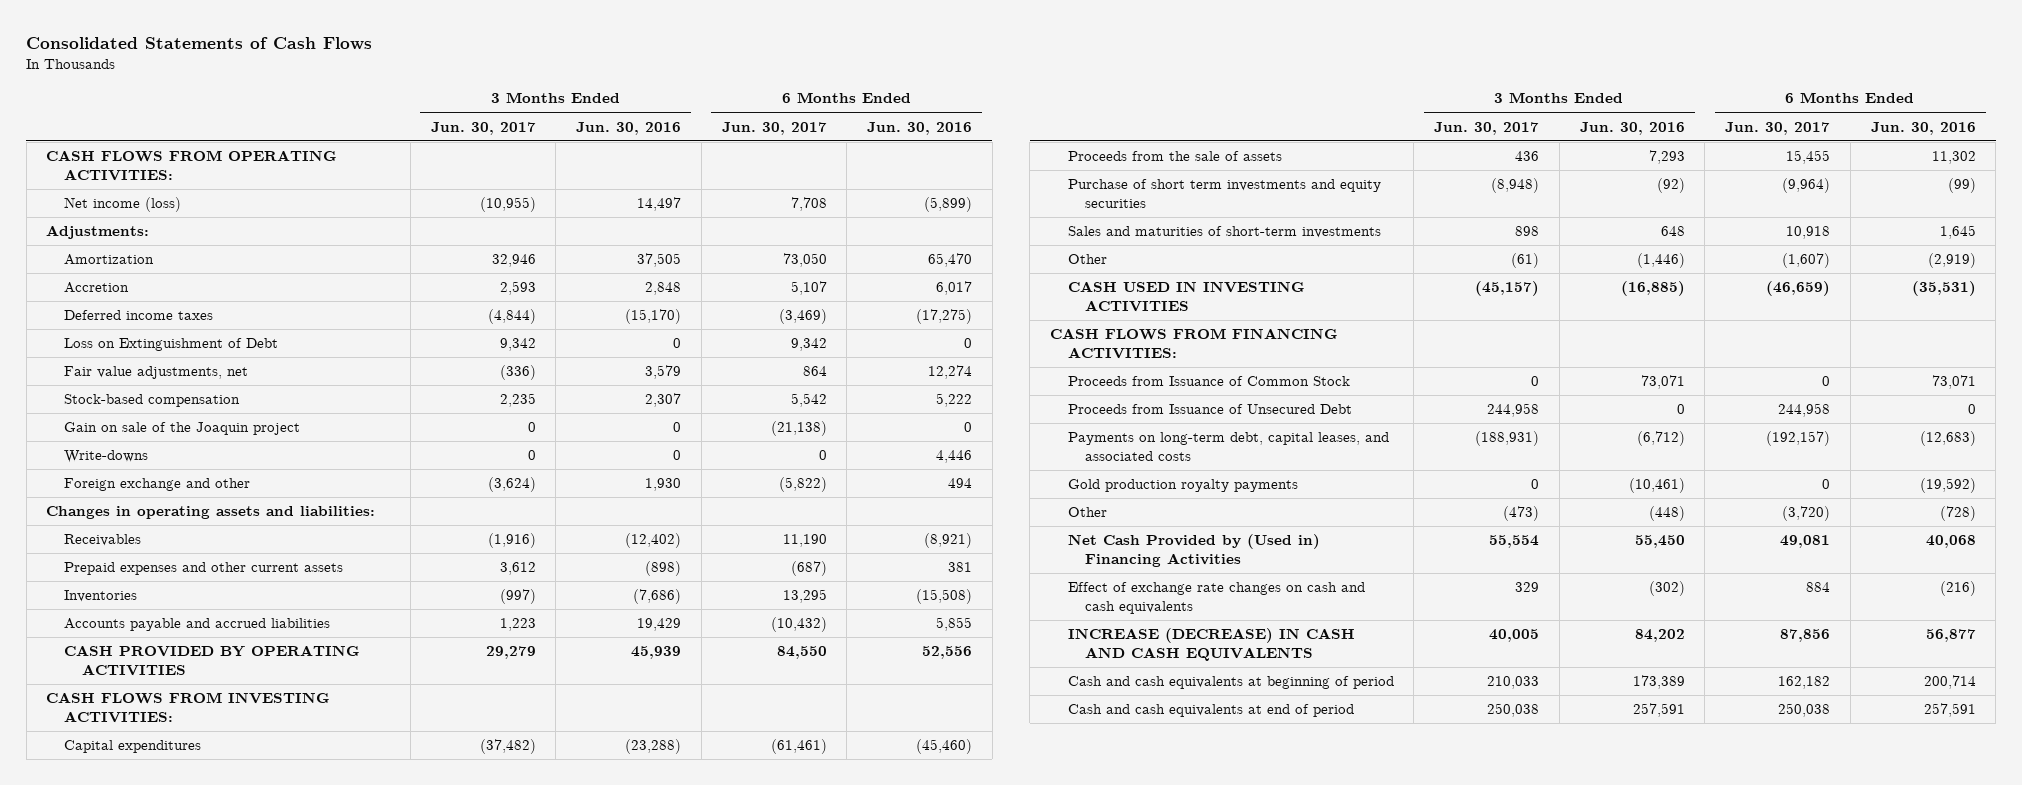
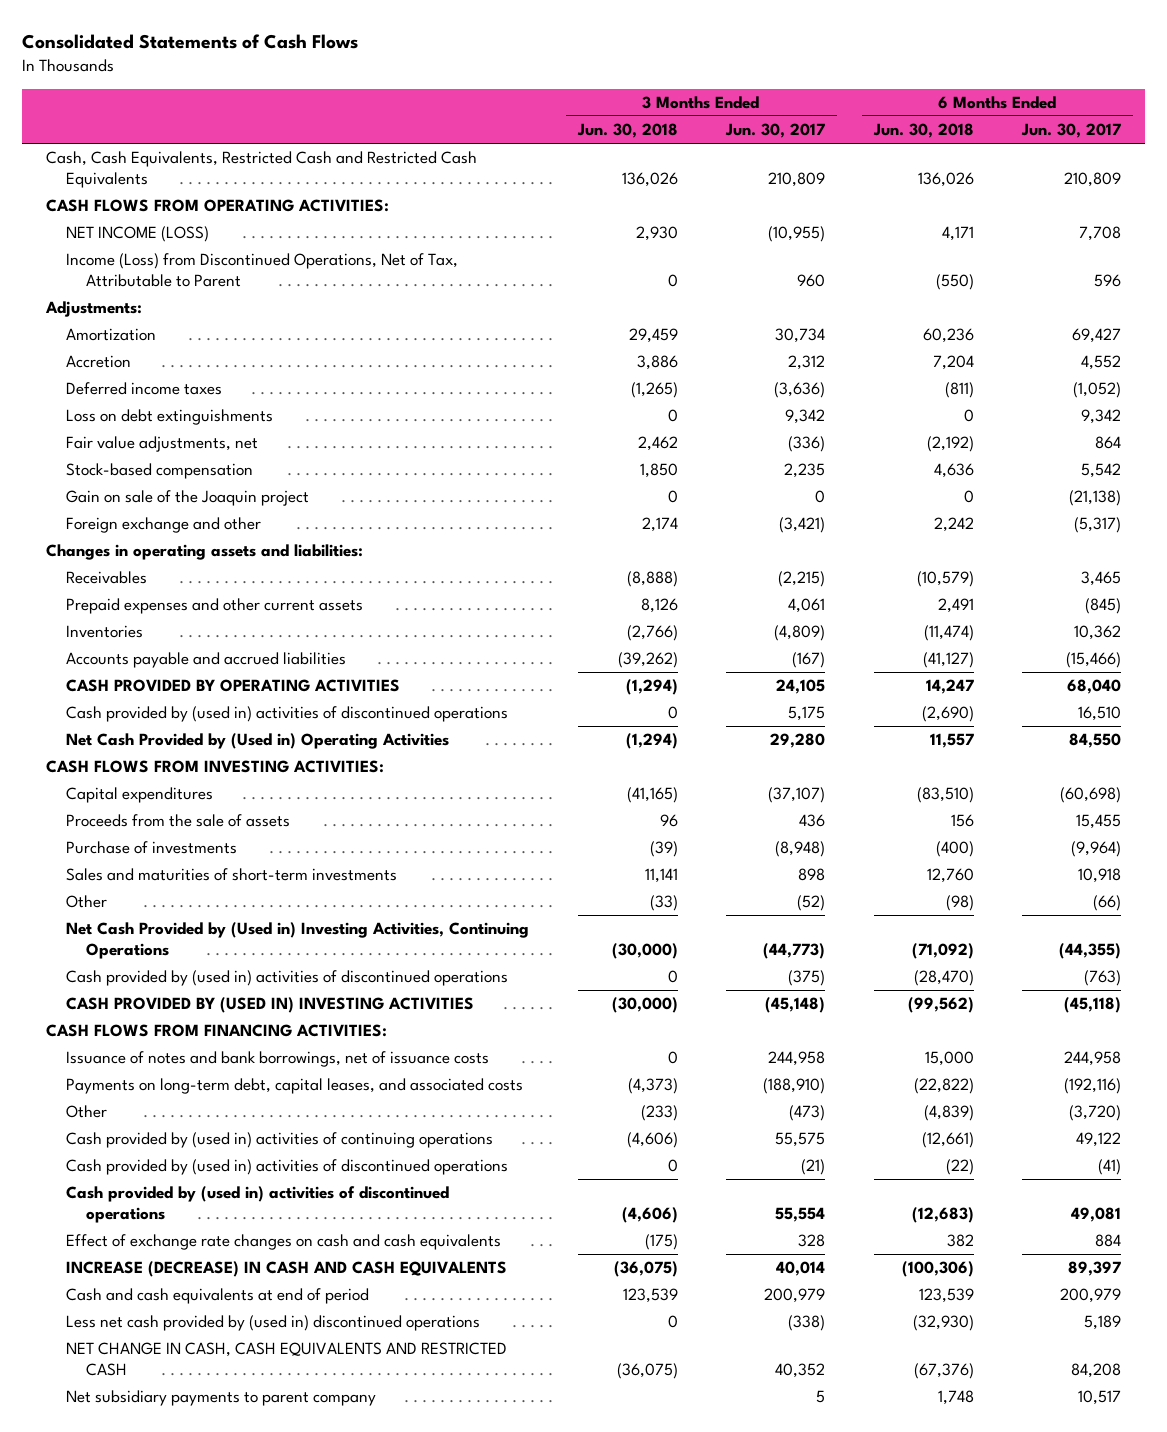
[576,121,682,135] Jun. 30, 2016 -> none
[867,121,973,135] Jun. 30, 2016 -> none
none -> [576,123,678,139] Jun. 30, 2018
none -> [872,123,974,139] Jun. 30, 2018
none -> [46,151,478,188] Cash, Cash Equivalents, Restricted Cash and Restricted Cash Equivalents
[64,197,182,213] Net income (loss) -> [66,226,210,243] NET INCOME (LOSS)
none -> [66,253,459,287] Income (Loss) from Discontinued Operations, Net of Tax, Attributable to Parent
[491,254,536,268] 32,946 -> [775,328,826,344] 30,734
[782,253,827,268] 73,050 -> [1072,328,1122,344] 69,427
[499,281,536,296] 2,593 -> [788,355,826,371] 2,312
[790,281,827,296] 5,107 -> [1081,355,1122,371] 4,552
[487,309,536,325] (4,844) -> [774,382,826,399] (3,636)
[778,309,827,325] (3,469) -> [1073,382,1122,399] (1,052)
[64,338,279,352] Loss on Extinguishment of Debt -> [66,409,274,426] Loss on debt extinguishments
[64,450,149,464] Write-downs -> none
[487,477,536,493] (3,624) -> [779,517,826,534] (3,421)
[778,477,827,493] (5,822) -> [1074,517,1122,534] (5,317)
[487,533,536,549] (1,916) -> [778,571,826,588] (2,215)
[782,534,827,548] 11,190 -> [1081,571,1122,587] 3,465
[499,562,536,576] 3,612 -> [788,598,826,614] 4,061
[790,561,827,577] (687) -> [1085,598,1122,615] (845)
[499,589,536,605] (997) -> [774,625,826,642] (4,809)
[782,589,827,604] 13,295 -> [1074,625,1122,641] 10,362
[499,618,536,632] 1,223 -> [792,652,826,669] (167)
[770,617,827,633] (10,432) -> [1066,652,1122,669] (15,466)
[485,646,536,660] 29,279 -> [776,679,826,695] 24,105
[776,646,827,660] 84,550 -> [1067,679,1122,695] 68,040
none -> [66,706,509,723] Cash provided by (used in) activities of discontinued operations
none -> [66,733,450,750] Net Cash Provided by (Used in) Operating Activities
[479,739,536,755] (37,482) -> [768,787,826,804] (37,107)
[770,739,827,755] (61,461) -> [1060,787,1122,804] (60,698)
[1067,179,1381,208] Purchase of short term investments and equity securities -> [66,841,238,855] Purchase of investments
[1511,253,1540,269] (61) -> [797,895,826,912] (52)
[1782,253,1831,269] (1,607) -> [1093,895,1122,912] (66)
none -> [66,922,530,959] Net Cash Provided by (Used in) Investing Activities, Continuing Operations
none -> [66,970,509,987] Cash provided by (used in) activities of discontinued operations
[1067,281,1305,312] CASH USED IN INVESTING ACTIVITIES -> [66,997,475,1014] CASH PROVIDED BY (USED IN) INVESTING ACTIVITIES
[1475,281,1540,297] (45,157) -> [765,997,826,1014] (45,148)
[1766,281,1831,297] (46,659) -> [1064,997,1122,1014] (45,118)
[1067,376,1350,387] Proceeds from Issuance of Common Stock -> none
[1067,479,1298,493] Gold production royalty payments -> none
[1067,404,1352,415] Proceeds from Issuance of Unsecured Debt -> [66,1051,490,1068] Issuance of notes and bank borrowings, net of issuance costs
[1475,431,1540,447] (188,931) -> [763,1078,826,1095] (188,910)
[1766,431,1831,447] (192,157) -> [1064,1078,1122,1095] (192,116)
[1067,704,1354,718] Cash and cash equivalents at end of period -> none
none -> [66,1132,494,1149] Cash provided by (used in) activities of continuing operations
none -> [66,1159,509,1176] Cash provided by (used in) activities of discontinued operations
[1067,534,1320,567] Net Cash Provided by (Used in) Financing Activities -> [66,1186,450,1223] Cash provided by (used in) activities of discontinued operations
[1515,582,1540,593] 329 -> [798,1234,826,1248] 328
[1489,629,1540,643] 40,005 -> [776,1261,826,1277] 40,014
[1780,629,1831,643] 87,856 -> [1068,1261,1122,1277] 89,397
[1067,676,1394,690] Cash and cash equivalents at beginning of period -> [66,1288,370,1305] Cash and cash equivalents at end of period
[1487,676,1540,690] 210,033 -> [764,1288,826,1304] 200,979
[1778,676,1831,690] 162,182 -> [1060,1288,1122,1304] 200,979
none -> [66,1315,481,1332] Less net cash provided by (used in) discontinued operations
none -> [66,1342,508,1376] NET CHANGE IN CASH, CASH EQUIVALENTS AND RESTRICTED CASH
none -> [66,1390,377,1407] Net subsidiary payments to parent company

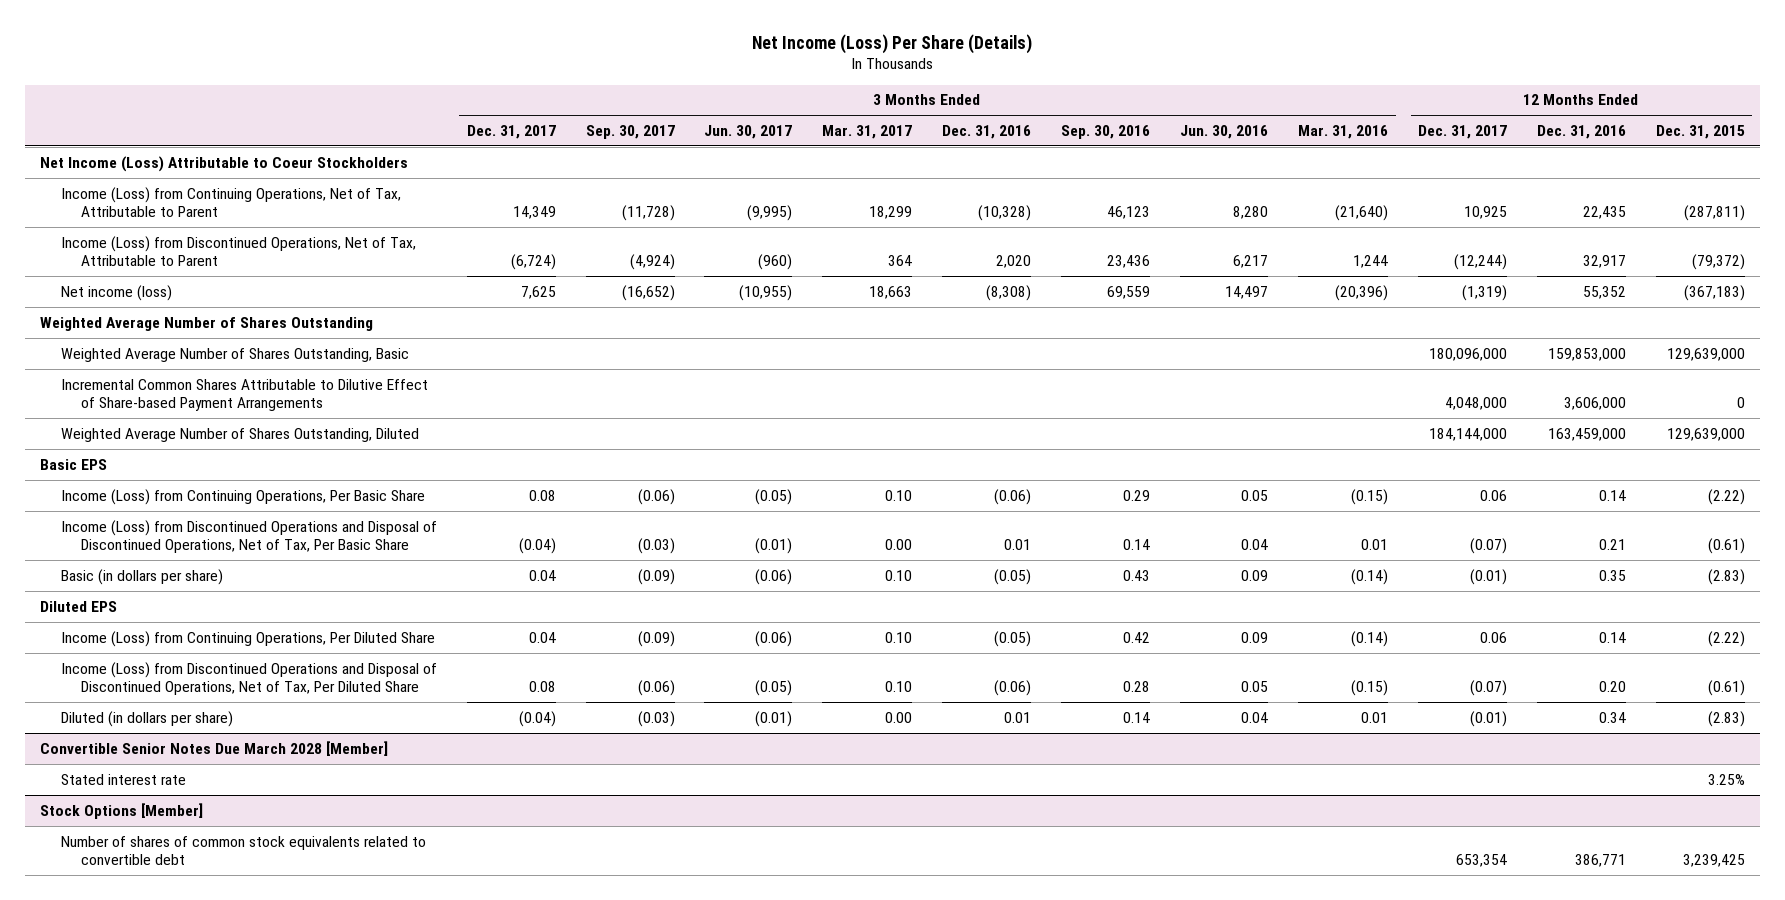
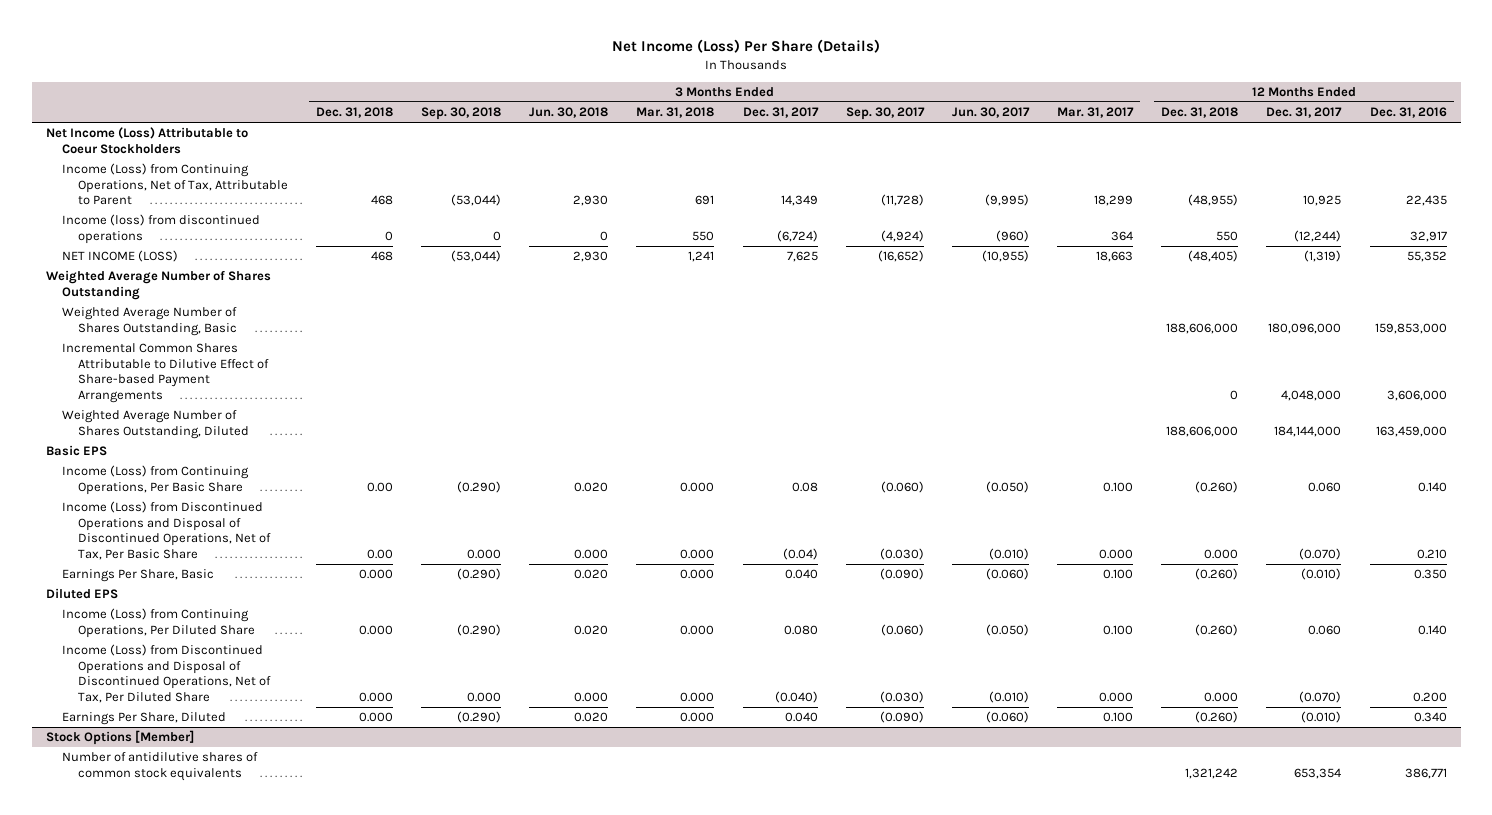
[942,124,1032,139] Dec. 31, 2016 -> none
[1061,124,1151,139] Sep. 30, 2016 -> none
[1180,124,1269,139] Jun. 30, 2016 -> none
[1298,124,1389,139] Mar. 31, 2016 -> none
[1655,124,1745,139] Dec. 31, 2015 -> none
none -> [315,107,393,119] Dec. 31, 2018
none -> [421,107,502,121] Sep. 30, 2018
none -> [529,107,609,119] Jun. 30, 2018
none -> [636,107,715,119] Mar. 31, 2018
none -> [1161,107,1239,119] Dec. 31, 2018
[60,235,416,267] Income (Loss) from Discontinued Operations, Net of Tax, Attributable to Parent -> [61,214,260,244] Income (loss) from discontinued operations
[60,284,172,301] Net income (loss) -> [61,250,178,263] NET INCOME (LOSS)
[637,488,675,505] (0.06) -> [880,480,924,493] (0.060)
[755,488,793,505] (0.05) -> [985,480,1029,493] (0.050)
[885,489,913,501] 0.10 -> [1103,481,1134,492] 0.100
[1480,489,1508,501] 0.06 -> [1308,481,1342,492] 0.060
[1598,489,1626,501] 0.14 -> [1417,481,1447,492] 0.140
[637,538,675,555] (0.03) -> [879,547,924,560] (0.030)
[755,538,793,555] (0.01) -> [988,547,1029,560] (0.010)
[885,539,913,551] 0.00 -> [1099,548,1134,559] 0.000
[1470,538,1508,555] (0.07) -> [1299,547,1342,560] (0.070)
[1598,539,1626,551] 0.21 -> [1416,548,1447,559] 0.210
[60,568,223,585] Basic (in dollars per share) -> [61,569,214,583] Earnings Per Share, Basic
[528,569,556,581] 0.04 -> [784,569,818,580] 0.040
[637,568,675,585] (0.09) -> [879,568,924,581] (0.090)
[755,568,793,585] (0.06) -> [985,568,1029,581] (0.060)
[885,569,913,581] 0.10 -> [1103,569,1134,580] 0.100
[1470,568,1508,585] (0.01) -> [1301,568,1342,581] (0.010)
[1598,569,1626,581] 0.35 -> [1413,569,1447,580] 0.350
[40,740,389,756] Convertible Senior Notes Due March 2028 [Member] -> none
[60,773,186,785] Stated interest rate -> none
[528,631,556,643] 0.04 -> [783,624,818,635] 0.080
[637,630,675,647] (0.09) -> [880,623,924,636] (0.060)
[755,630,793,647] (0.06) -> [985,623,1029,636] (0.050)
[885,631,913,643] 0.10 -> [1103,624,1134,635] 0.100
[1480,631,1508,643] 0.06 -> [1308,624,1342,635] 0.060
[1598,631,1626,643] 0.14 -> [1417,624,1447,635] 0.140
[528,681,556,693] 0.08 -> [774,690,818,703] (0.040)
[637,680,675,697] (0.06) -> [879,690,924,703] (0.030)
[755,680,793,697] (0.05) -> [988,690,1029,703] (0.010)
[885,681,913,693] 0.10 -> [1099,691,1134,702] 0.000
[1470,680,1508,697] (0.07) -> [1299,690,1342,703] (0.070)
[1598,681,1626,693] 0.20 -> [1412,691,1447,702] 0.200
[60,710,233,727] Diluted (in dollars per share) -> [61,712,226,726] Earnings Per Share, Diluted
[518,710,556,727] (0.04) -> [784,712,818,723] 0.040
[637,710,675,727] (0.03) -> [879,711,924,724] (0.090)
[755,710,793,727] (0.01) -> [985,711,1029,724] (0.060)
[885,711,913,723] 0.00 -> [1103,712,1134,723] 0.100
[1470,710,1508,727] (0.01) -> [1301,711,1342,724] (0.010)
[1598,711,1626,723] 0.34 -> [1413,712,1447,723] 0.340
[60,835,426,866] Number of shares of common stock equivalents related to convertible debt -> [61,752,258,781] Number of antidilutive shares of common stock equivalents

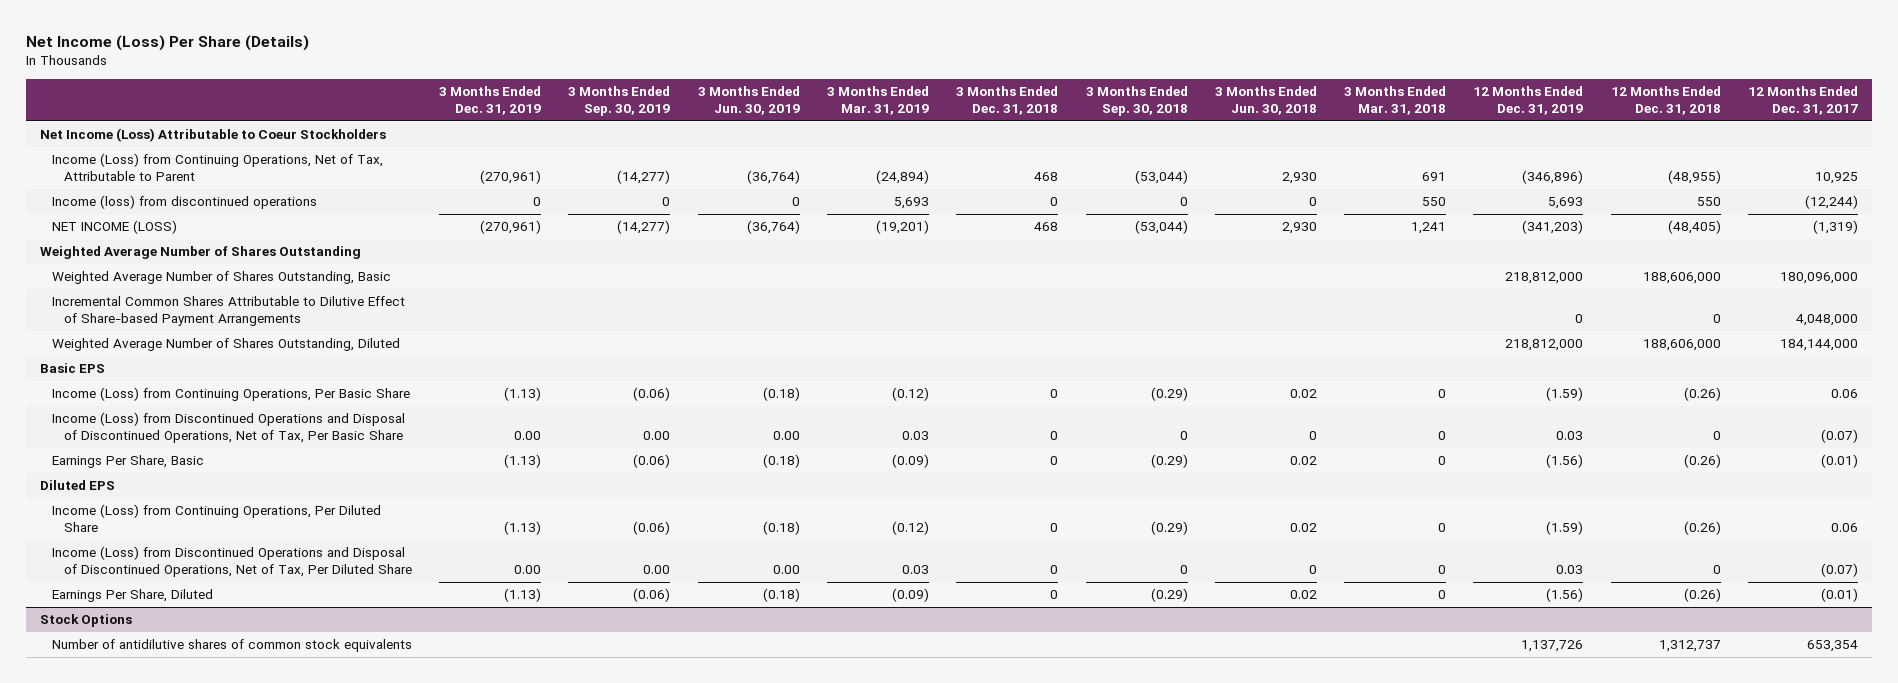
[742,107,819,119] Dec. 31, 2017 -> none
[845,107,925,121] Sep. 30, 2017 -> none
[951,107,1030,119] Jun. 30, 2017 -> none
[1057,107,1135,119] Mar. 31, 2017 -> none
[1369,107,1447,119] Dec. 31, 2016 -> none
none -> [439,86,542,115] 3 Months Ended Dec. 31, 2019
none -> [568,86,671,116] 3 Months Ended Sep. 30, 2019
none -> [697,86,800,115] 3 Months Ended Jun. 30, 2019
none -> [826,86,929,115] 3 Months Ended Mar. 31, 2019
none -> [1473,86,1584,115] 12 Months Ended Dec. 31, 2019
[366,481,393,492] 0.00 -> [1050,389,1059,399] 0
[457,480,502,493] (0.290) -> [1150,387,1188,402] (0.29)
[574,481,609,492] 0.020 -> [1289,389,1317,399] 0.02
[680,481,715,492] 0.000 -> [1438,389,1447,399] 0
[1195,480,1239,493] (0.260) -> [1683,387,1721,402] (0.26)
[1308,481,1342,492] 0.060 -> [1830,389,1858,399] 0.06
[366,548,393,559] 0.00 -> [1050,430,1059,440] 0
[467,548,502,559] 0.000 -> [1179,430,1188,440] 0
[574,548,609,559] 0.000 -> [1308,430,1317,440] 0
[680,548,715,559] 0.000 -> [1438,430,1447,440] 0
[1204,548,1239,559] 0.000 -> [1712,430,1721,440] 0
[1299,547,1342,560] (0.070) -> [1820,428,1858,443] (0.07)
[358,569,393,580] 0.000 -> [1050,456,1059,466] 0
[457,568,502,581] (0.290) -> [1150,454,1188,469] (0.29)
[574,569,609,580] 0.020 -> [1289,456,1317,466] 0.02
[680,569,715,580] 0.000 -> [1438,456,1447,466] 0
[1195,568,1239,581] (0.260) -> [1683,454,1721,469] (0.26)
[1301,568,1342,581] (0.010) -> [1820,454,1858,469] (0.01)
[358,624,393,635] 0.000 -> [1050,522,1059,532] 0
[457,623,502,636] (0.290) -> [1150,520,1188,535] (0.29)
[574,624,609,635] 0.020 -> [1289,522,1317,532] 0.02
[680,624,715,635] 0.000 -> [1438,522,1447,532] 0
[1195,623,1239,636] (0.260) -> [1683,520,1721,535] (0.26)
[1308,624,1342,635] 0.060 -> [1830,522,1858,532] 0.06
[358,691,393,702] 0.000 -> [1050,564,1059,574] 0
[467,691,502,702] 0.000 -> [1179,564,1188,574] 0
[574,691,609,702] 0.000 -> [1308,564,1317,574] 0
[680,691,715,702] 0.000 -> [1438,564,1447,574] 0
[1204,691,1239,702] 0.000 -> [1712,564,1721,574] 0
[1299,690,1342,703] (0.070) -> [1820,562,1858,577] (0.07)
[358,712,393,723] 0.000 -> [1050,590,1059,600] 0
[457,711,502,724] (0.290) -> [1150,588,1188,603] (0.29)
[574,712,609,723] 0.020 -> [1289,590,1317,600] 0.02
[680,712,715,723] 0.000 -> [1438,590,1447,600] 0
[1195,711,1239,724] (0.260) -> [1683,588,1721,603] (0.26)
[1301,711,1342,724] (0.010) -> [1820,588,1858,603] (0.01)
[45,730,194,746] Stock Options [Member] -> [39,614,132,628] Stock Options
[1185,767,1239,779] 1,321,242 -> [1658,640,1721,653] 1,312,737

